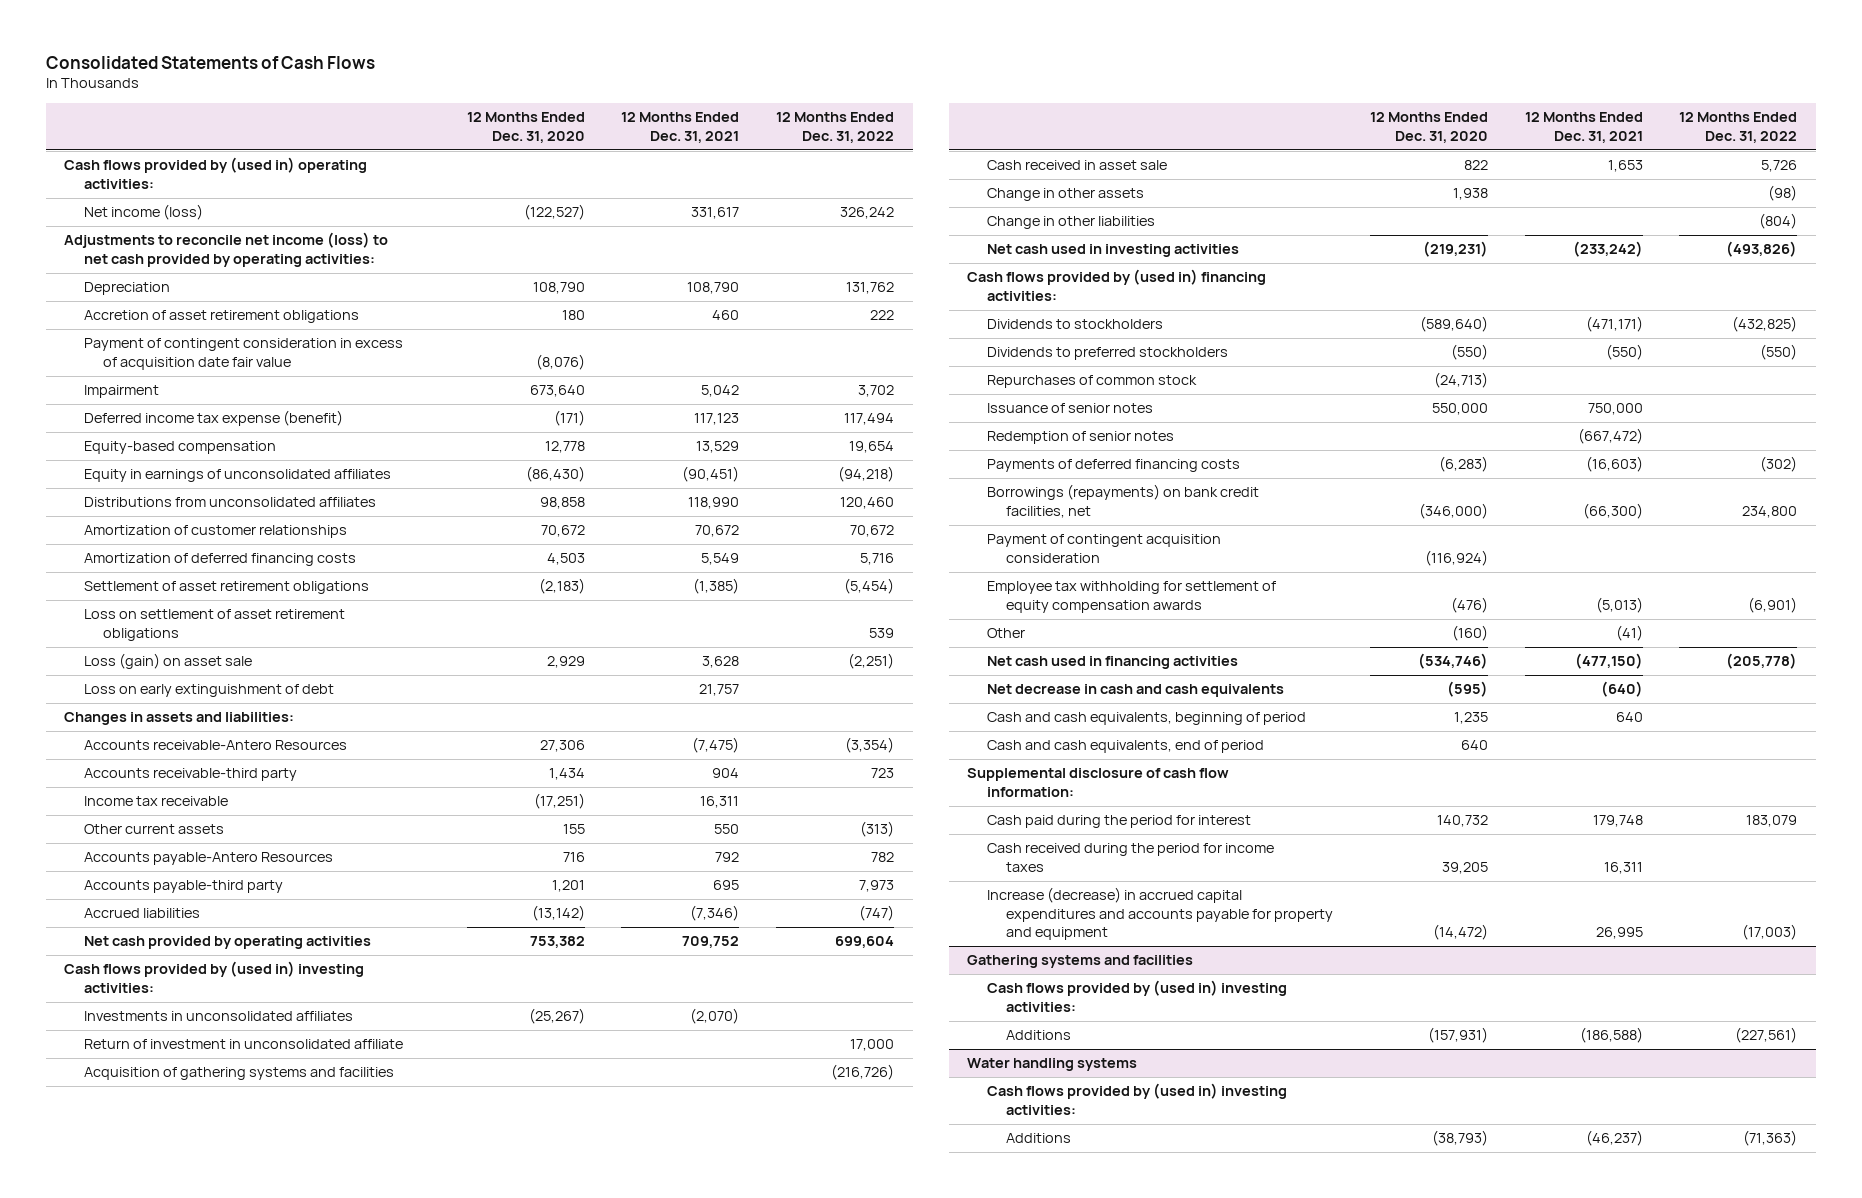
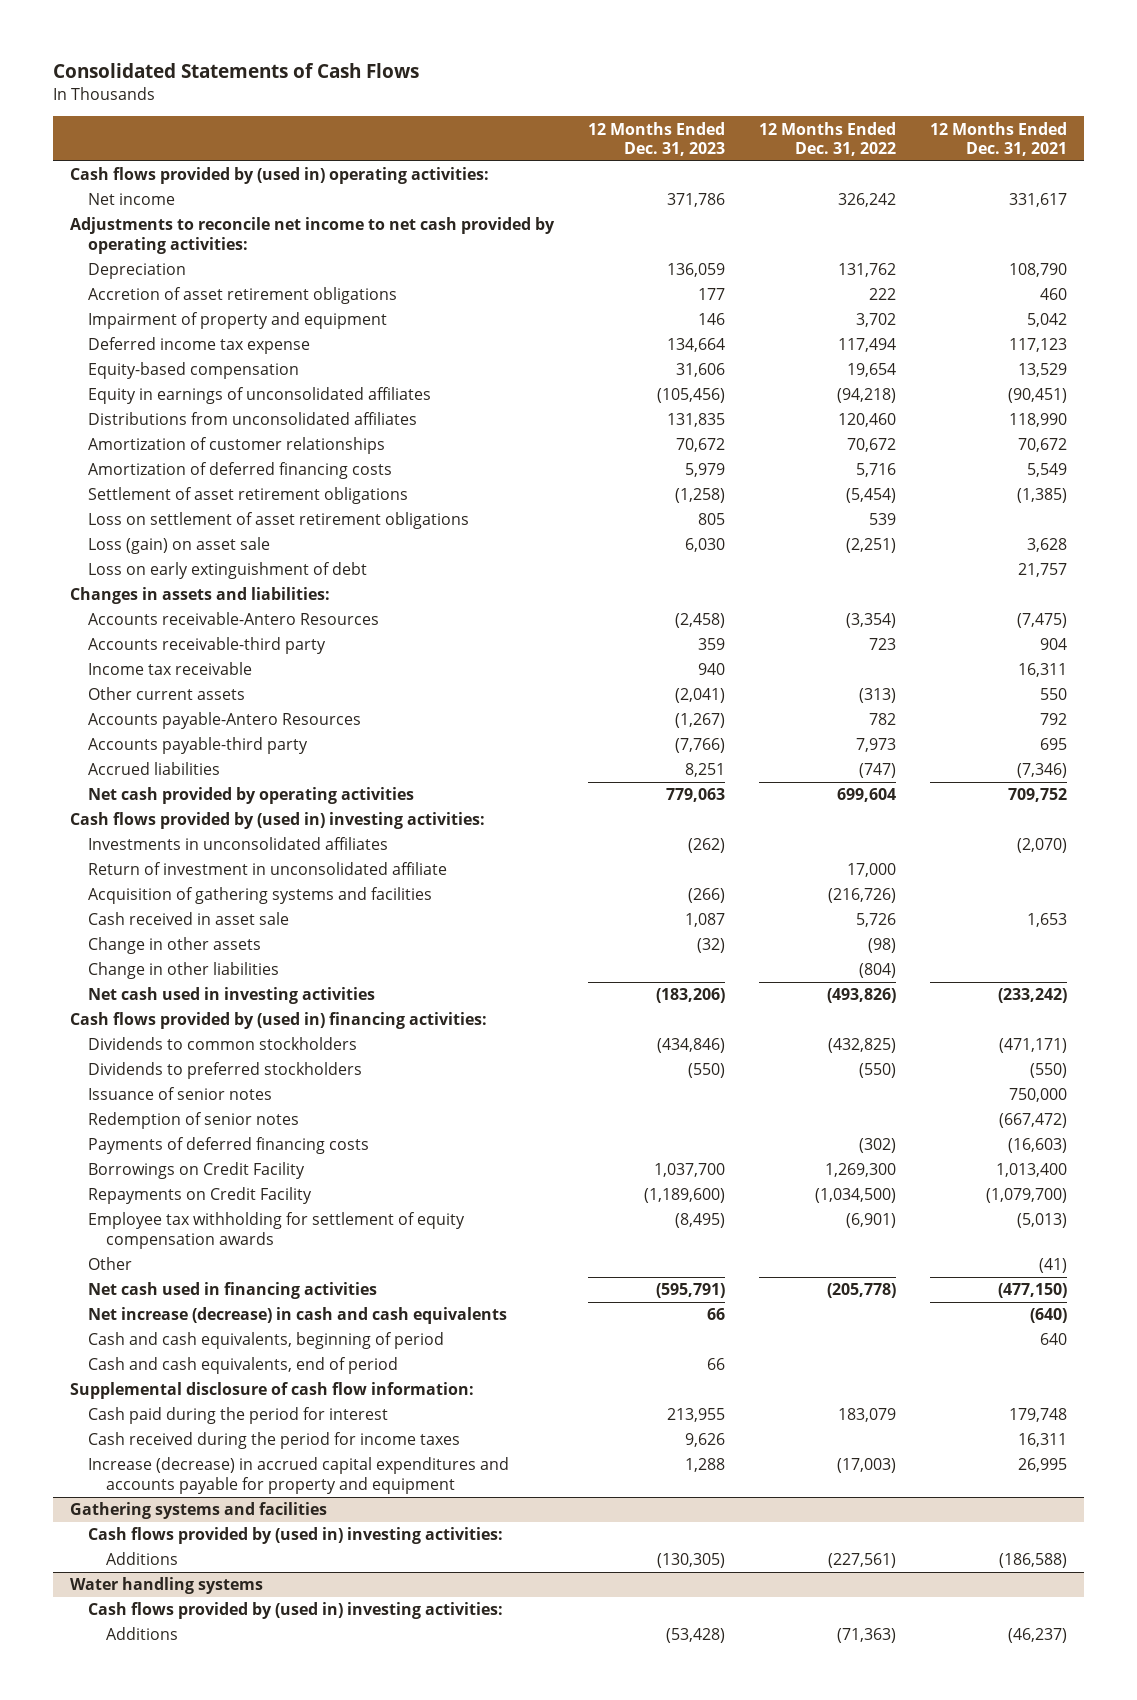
[466,112,585,143] 12 Months Ended Dec. 31, 2020 -> none
none -> [588,121,726,156] 12 Months Ended Dec. 31, 2023
[83,204,203,221] Net income (loss) -> [88,193,176,206] Net income
[64,232,389,267] Adjustments to reconcile net income (loss) to net cash provided by operating activities: -> [69,217,555,254] Adjustments to reconcile net income to net cash provided by operating activities:
[83,338,403,370] Payment of contingent consideration in excess of acquisition date fair value -> none
[83,385,159,399] Impairment -> [88,312,388,330] Impairment of property and equipment
[83,410,343,427] Deferred income tax expense (benefit) -> [88,337,311,355] Deferred income tax expense
[986,319,1163,330] Dividends to stockholders -> [88,1037,358,1051] Dividends to common stockholders
[986,375,1197,389] Repurchases of common stock -> none
[986,484,1259,518] Borrowings (repayments) on bank credit facilities, net -> none
[986,534,1221,563] Payment of contingent acquisition consideration -> none
none -> [88,1162,306,1180] Borrowings on Credit Facility
none -> [88,1187,313,1205] Repayments on Credit Facility
[986,684,1284,698] Net decrease in cash and cash equivalents -> [88,1307,508,1325] Net increase (decrease) in cash and cash equivalents

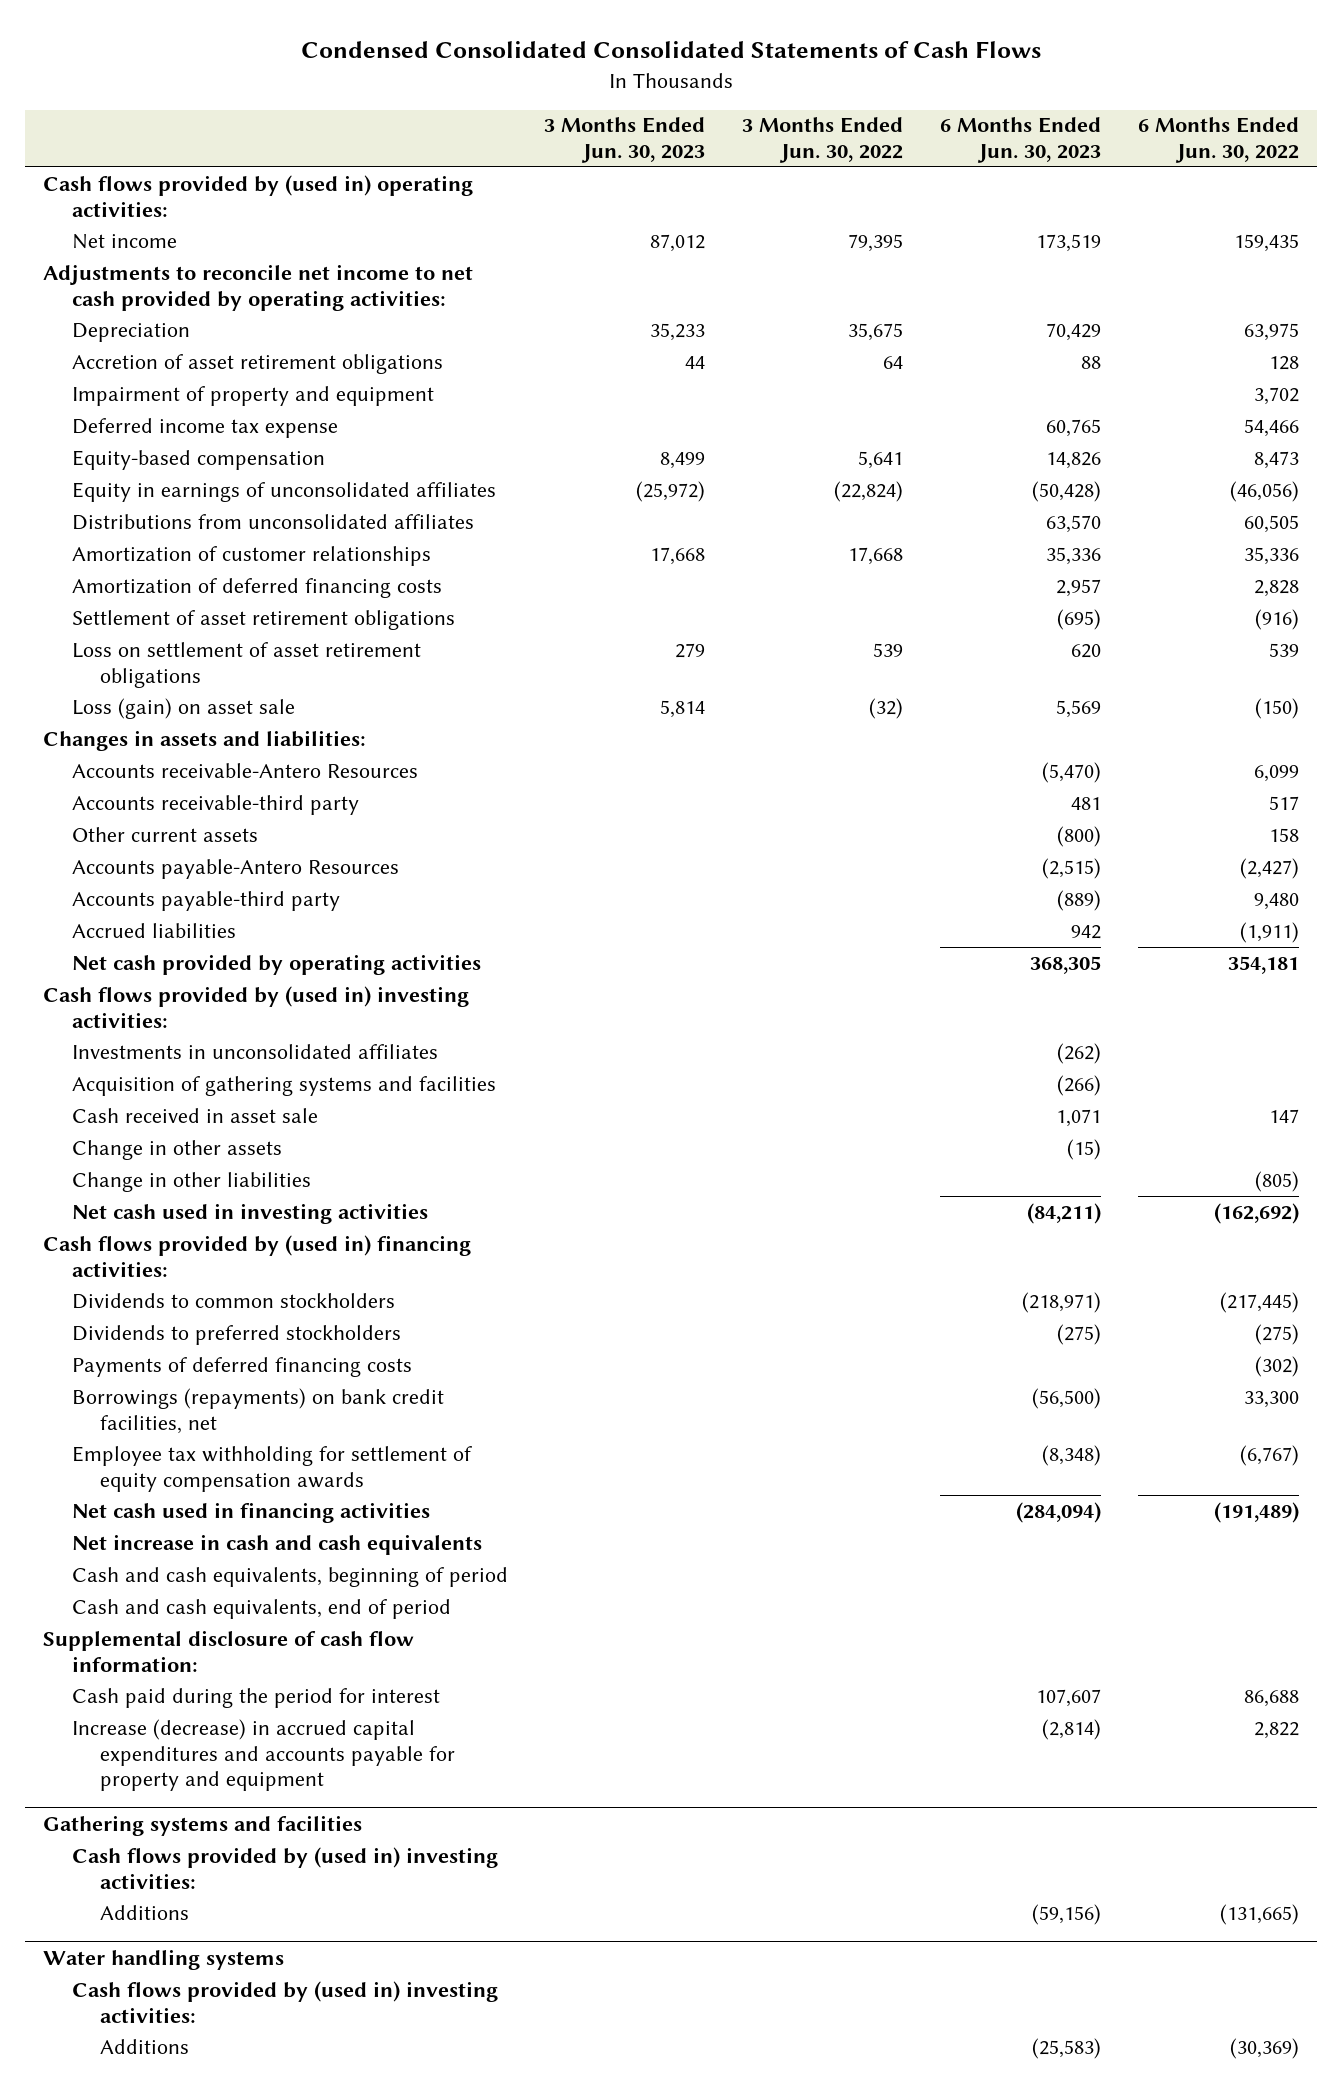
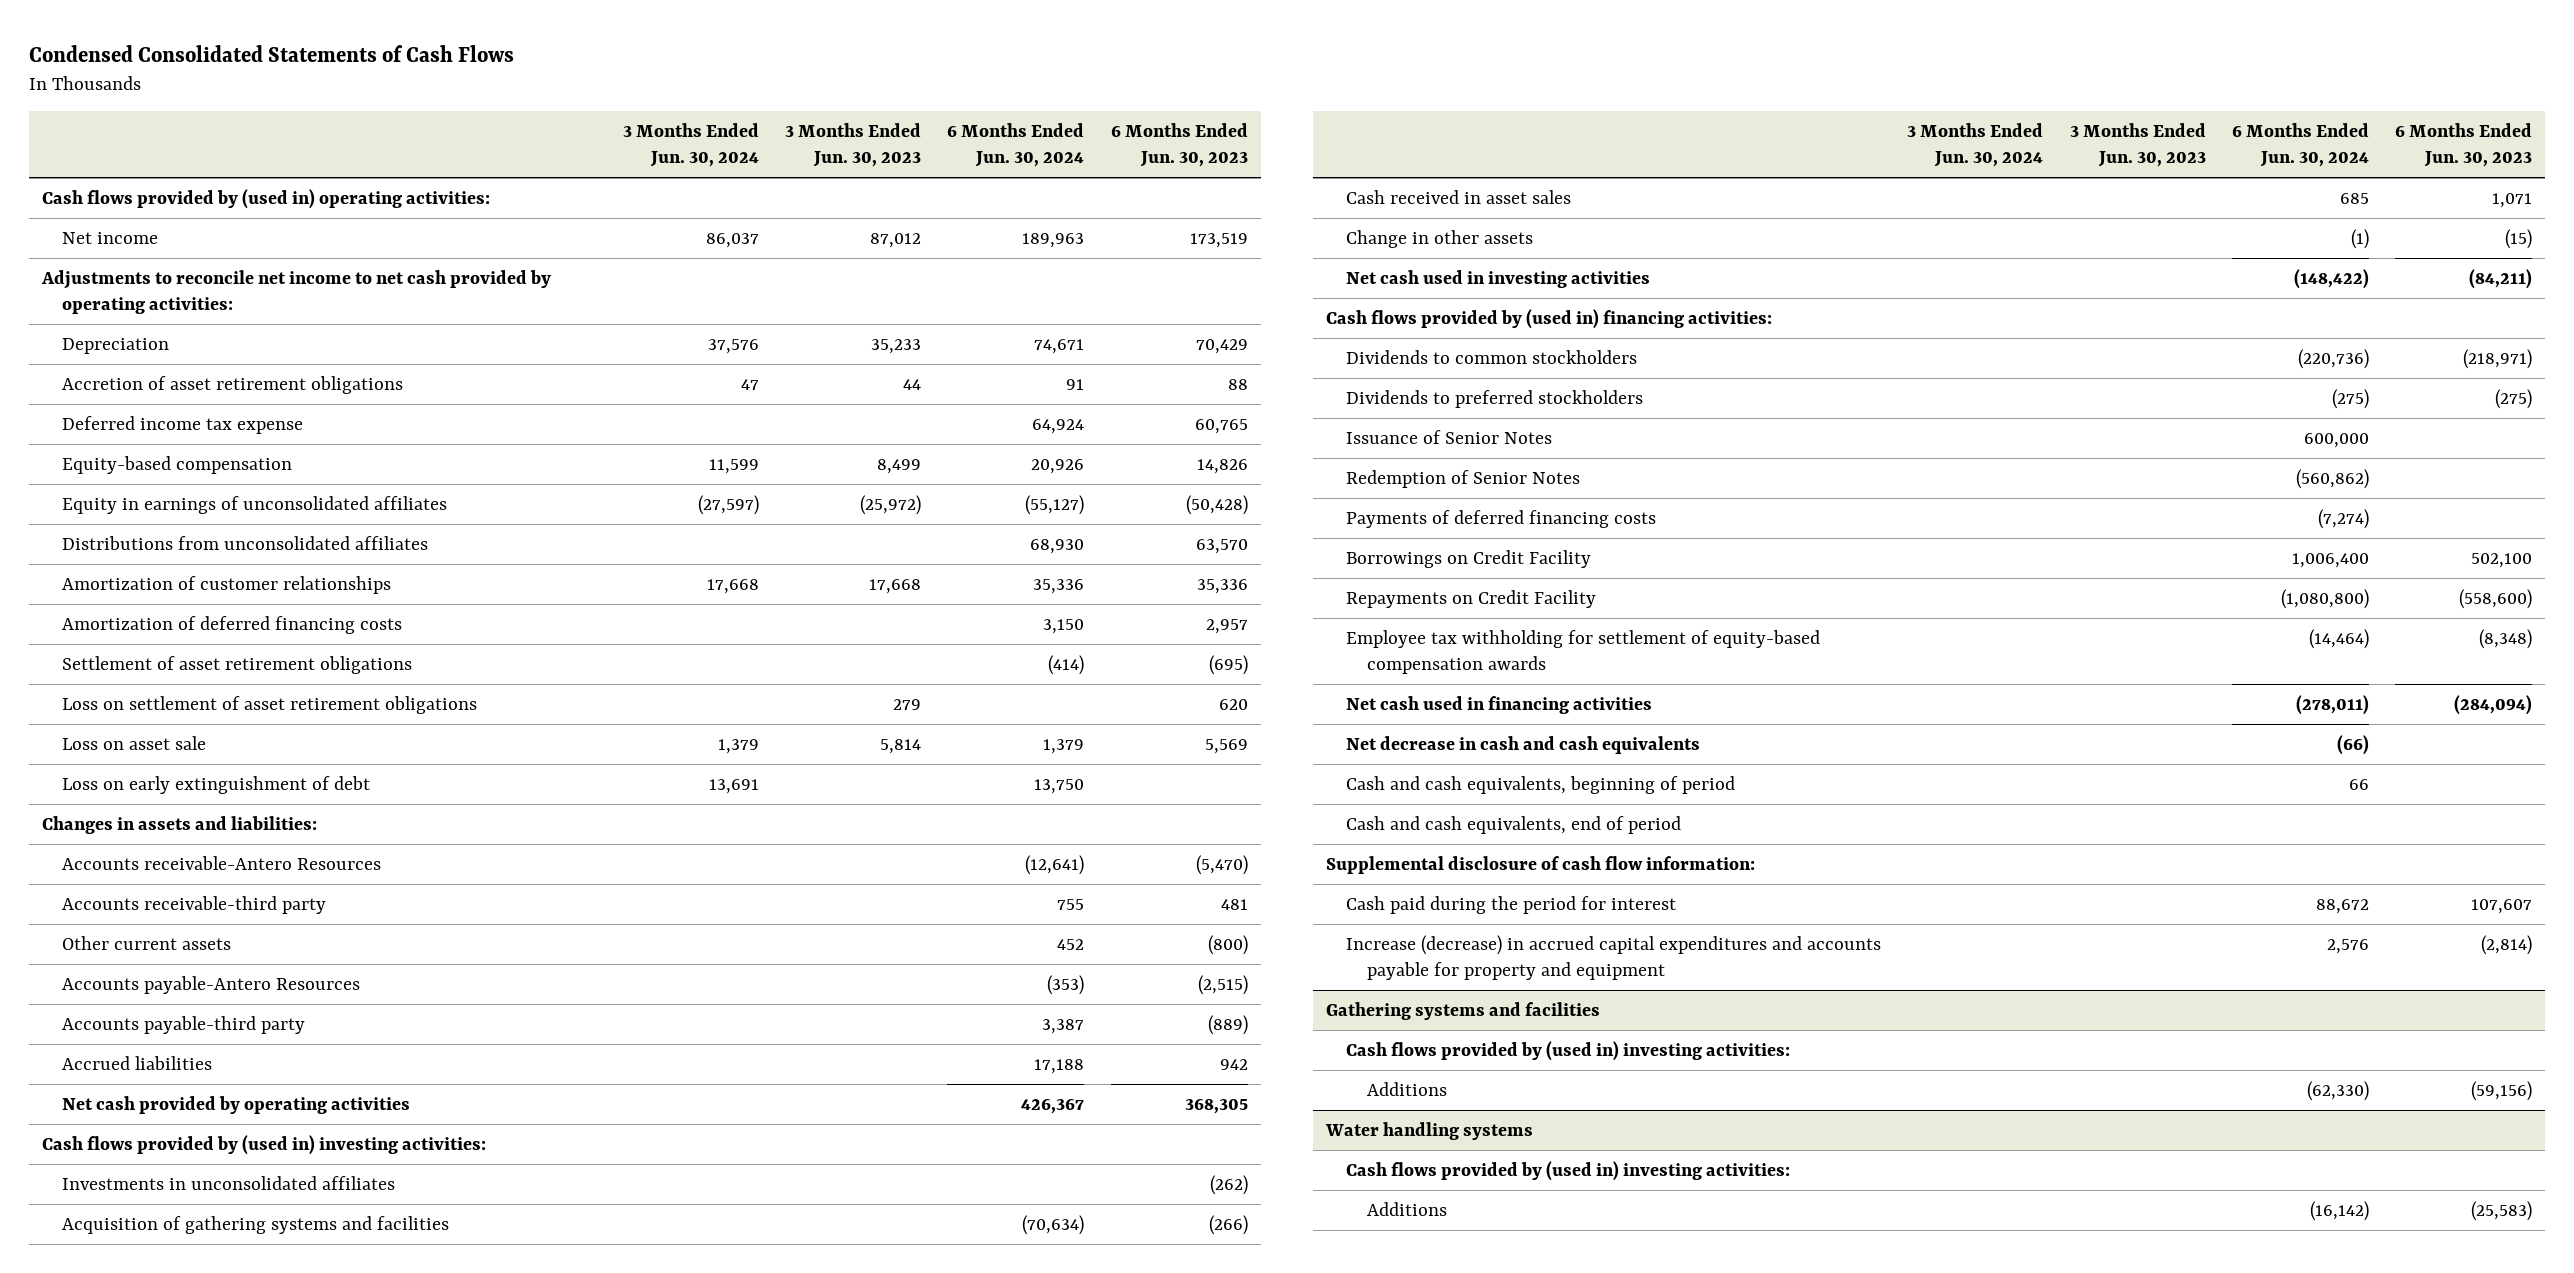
[300,41,1041,59] Condensed Consolidated Consolidated Statements of Cash Flows -> [29,44,515,62] Condensed Consolidated Statements of Cash Flows
[742,117,904,164] 3 Months Ended Jun. 30, 2022 -> none
[1137,117,1299,164] 6 Months Ended Jun. 30, 2022 -> none
none -> [623,123,760,168] 3 Months Ended Jun. 30, 2024
none -> [947,123,1085,168] 6 Months Ended Jun. 30, 2024
[71,385,434,406] Impairment of property and equipment -> none
[71,697,295,719] Loss (gain) on asset sale -> [62,736,207,751] Loss on asset sale
none -> [62,776,371,795] Loss on early extinguishment of debt
[71,1107,318,1123] Cash received in asset sale -> [1346,190,1572,205] Cash received in asset sales
[71,1171,311,1192] Change in other liabilities -> none
none -> [1346,430,1553,445] Issuance of Senior Notes
none -> [1346,470,1581,489] Redemption of Senior Notes
[71,1387,444,1434] Borrowings (repayments) on bank credit facilities, net -> none
none -> [1346,550,1592,569] Borrowings on Credit Facility
none -> [1346,590,1597,609] Repayments on Credit Facility
[71,1445,472,1492] Employee tax withholding for settlement of equity compensation awards -> [1346,630,1821,674] Employee tax withholding for settlement of equity-based compensation awards
[71,1533,482,1555] Net increase in cash and cash equivalents -> [1346,736,1701,755] Net decrease in cash and cash equivalents

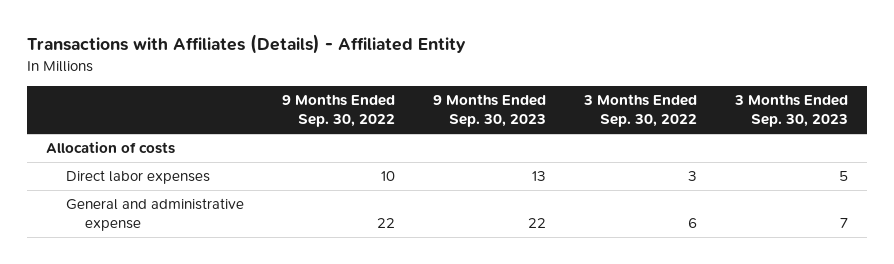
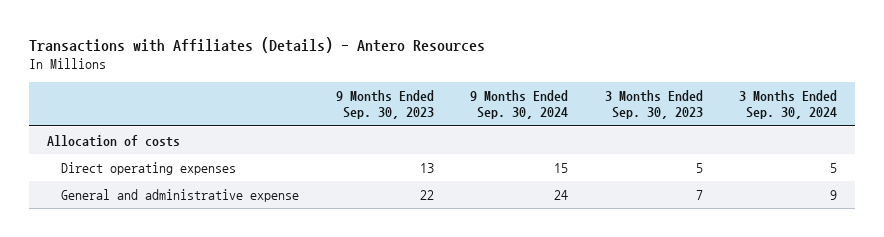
[26,34,466,55] Transactions with Affiliates (Details) - Affiliated Entity -> [28,36,485,53] Transactions with Affiliates (Details) - Antero Resources
[281,94,395,128] 9 Months Ended Sep. 30, 2022 -> none
[583,94,698,128] 3 Months Ended Sep. 30, 2022 -> none
none -> [470,89,569,120] 9 Months Ended Sep. 30, 2024
none -> [738,89,837,120] 3 Months Ended Sep. 30, 2024
[65,170,210,185] Direct labor expenses -> [61,161,237,175] Direct operating expenses

